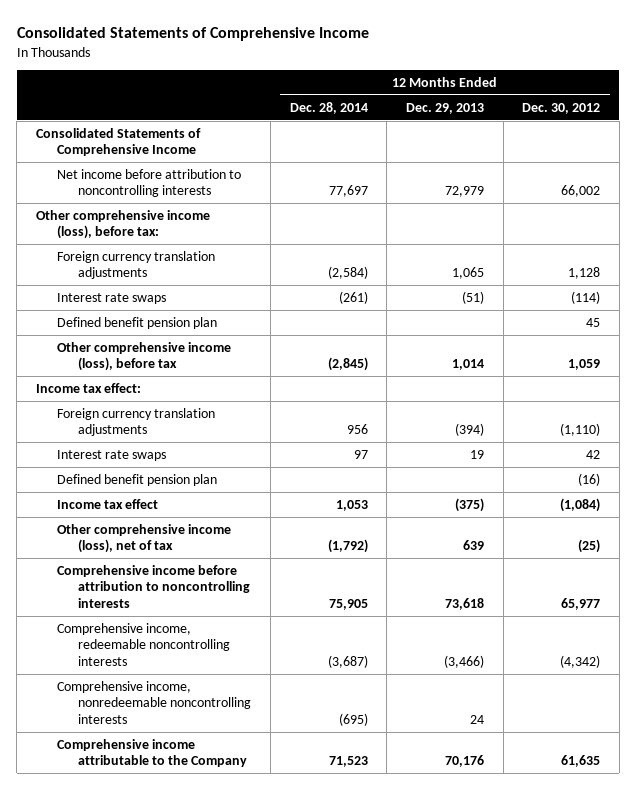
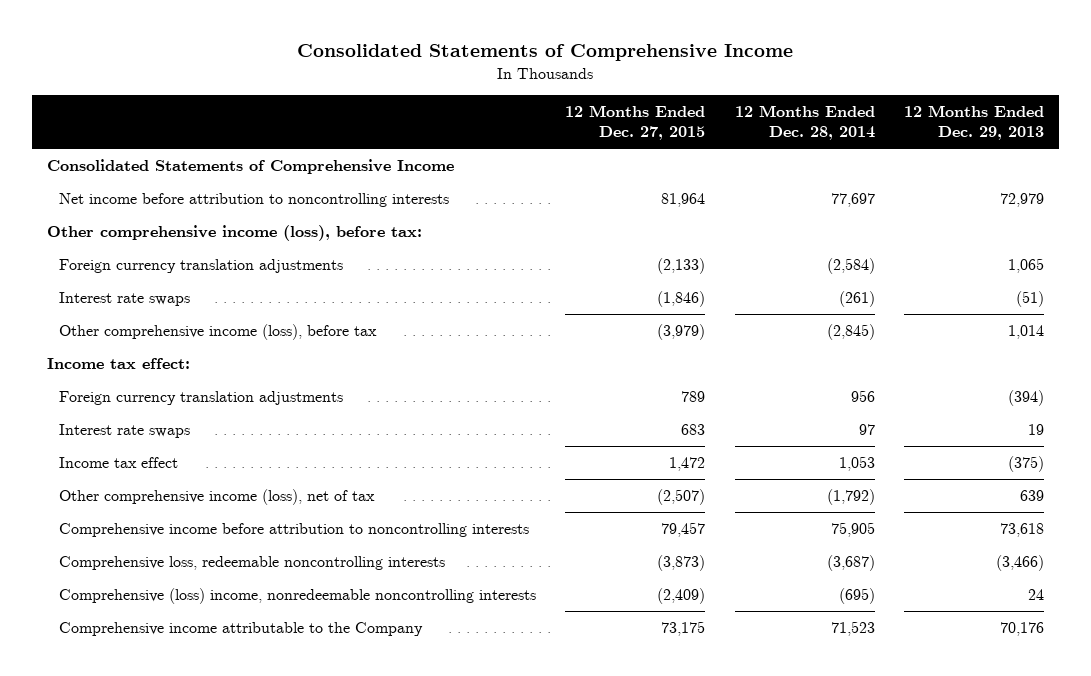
[522,102,601,114] Dec. 30, 2012 -> none
none -> [565,105,706,141] 12 Months Ended Dec. 27, 2015
[57,316,218,329] Defined benefit pension plan -> none
[57,473,218,486] Defined benefit pension plan -> none
[57,622,231,667] Comprehensive income, redeemable noncontrolling interests -> [59,555,446,570] Comprehensive loss, redeemable noncontrolling interests
[57,680,252,725] Comprehensive income, nonredeemable noncontrolling interests -> [59,587,537,604] Comprehensive (loss) income, nonredeemable noncontrolling interests

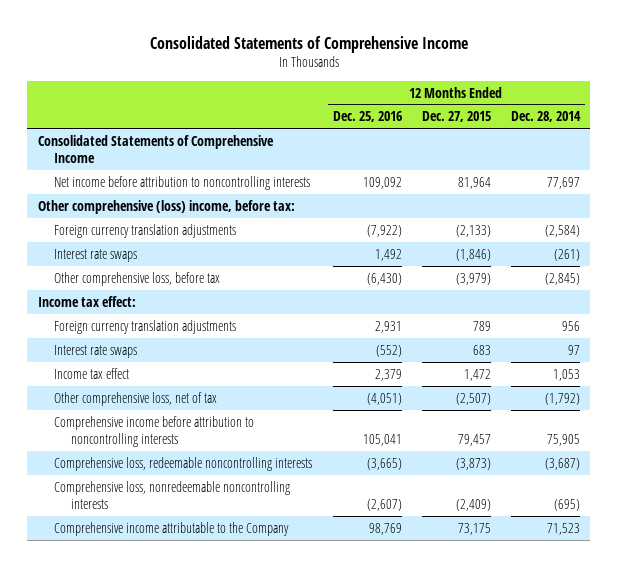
[903,105,1044,141] 12 Months Ended Dec. 29, 2013 -> none
none -> [332,111,402,123] Dec. 25, 2016
[46,224,422,241] Other comprehensive income (loss), before tax: -> [37,199,295,214] Other comprehensive (loss) income, before tax:
[59,323,378,340] Other comprehensive income (loss), before tax -> [54,271,221,286] Other comprehensive loss, before tax
[59,488,376,505] Other comprehensive income (loss), net of tax -> [54,391,218,406] Other comprehensive loss, net of tax
[59,587,537,604] Comprehensive (loss) income, nonredeemable noncontrolling interests -> [54,480,291,510] Comprehensive loss, nonredeemable noncontrolling interests

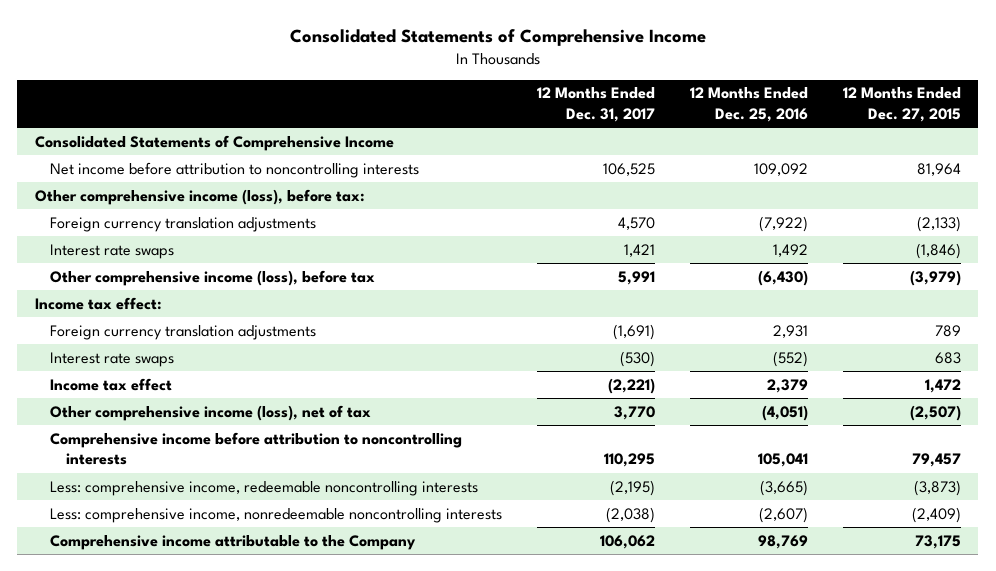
[510,111,581,123] Dec. 28, 2014 -> none
none -> [537,87,656,123] 12 Months Ended Dec. 31, 2017
[37,199,295,214] Other comprehensive (loss) income, before tax: -> [34,188,365,205] Other comprehensive income (loss), before tax:
[54,271,221,286] Other comprehensive loss, before tax -> [50,269,376,286] Other comprehensive income (loss), before tax
[54,391,218,406] Other comprehensive loss, net of tax -> [50,404,372,421] Other comprehensive income (loss), net of tax
[54,456,313,471] Comprehensive loss, redeemable noncontrolling interests -> [50,480,479,496] Less: comprehensive income, redeemable noncontrolling interests
[54,480,291,510] Comprehensive loss, nonredeemable noncontrolling interests -> [50,507,503,523] Less: comprehensive income, nonredeemable noncontrolling interests

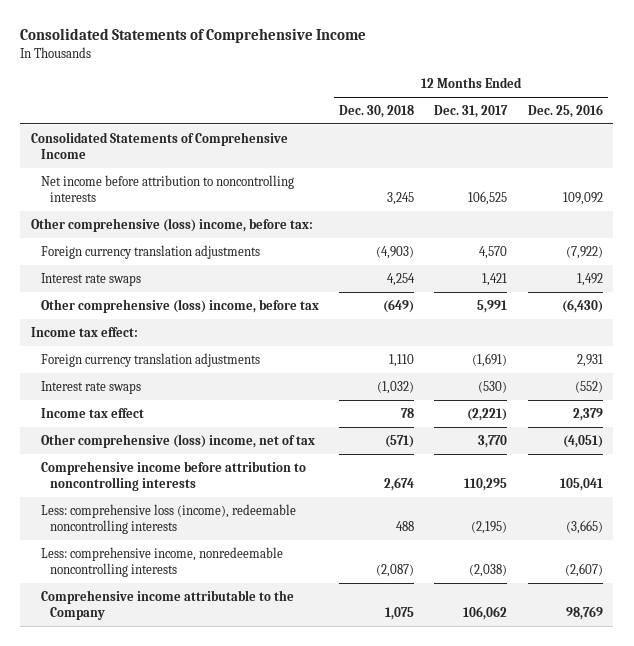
[842,87,961,123] 12 Months Ended Dec. 27, 2015 -> none
none -> [338,104,414,118] Dec. 30, 2018
[34,188,365,205] Other comprehensive income (loss), before tax: -> [30,217,313,232] Other comprehensive (loss) income, before tax:
[50,269,376,286] Other comprehensive income (loss), before tax -> [40,298,319,313] Other comprehensive (loss) income, before tax
[50,404,372,421] Other comprehensive income (loss), net of tax -> [40,433,315,448] Other comprehensive (loss) income, net of tax
[50,480,479,496] Less: comprehensive income, redeemable noncontrolling interests -> [40,503,296,535] Less: comprehensive loss (income), redeemable noncontrolling interests

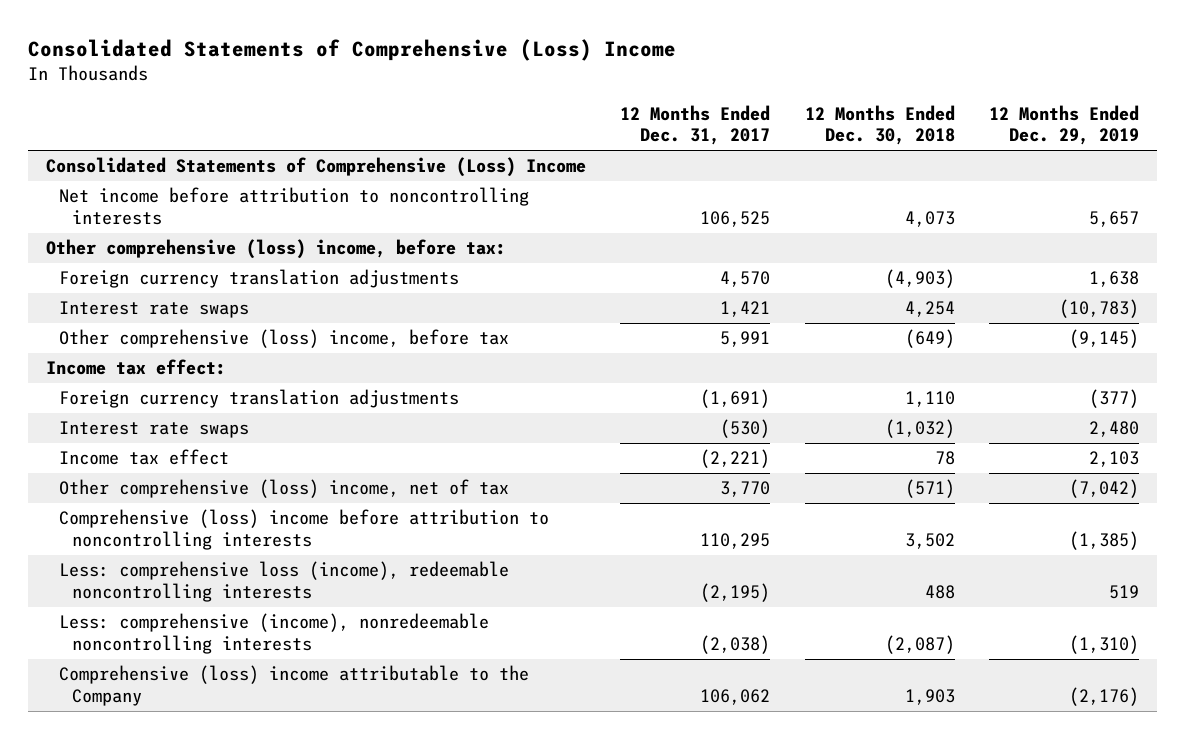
[20,28,367,44] Consolidated Statements of Comprehensive Income -> [28,39,677,62] Consolidated Statements of Comprehensive (Loss) Income
[527,103,603,118] Dec. 25, 2016 -> none
none -> [989,104,1140,146] 12 Months Ended Dec. 29, 2019
[30,131,288,160] Consolidated Statements of Comprehensive Income -> [45,157,586,178] Consolidated Statements of Comprehensive (Loss) Income
[386,192,414,206] 3,245 -> [904,210,955,227] 4,073
[40,460,306,492] Comprehensive income before attribution to noncontrolling interests -> [58,509,549,550] Comprehensive (loss) income before attribution to noncontrolling interests
[383,477,414,492] 2,674 -> [904,532,955,549] 3,502
[40,546,283,578] Less: comprehensive income, nonredeemable noncontrolling interests -> [58,613,489,654] Less: comprehensive (income), nonredeemable noncontrolling interests
[40,589,294,621] Comprehensive income attributable to the Company -> [58,665,529,706] Comprehensive (loss) income attributable to the Company
[384,607,414,621] 1,075 -> [904,688,955,705] 1,903

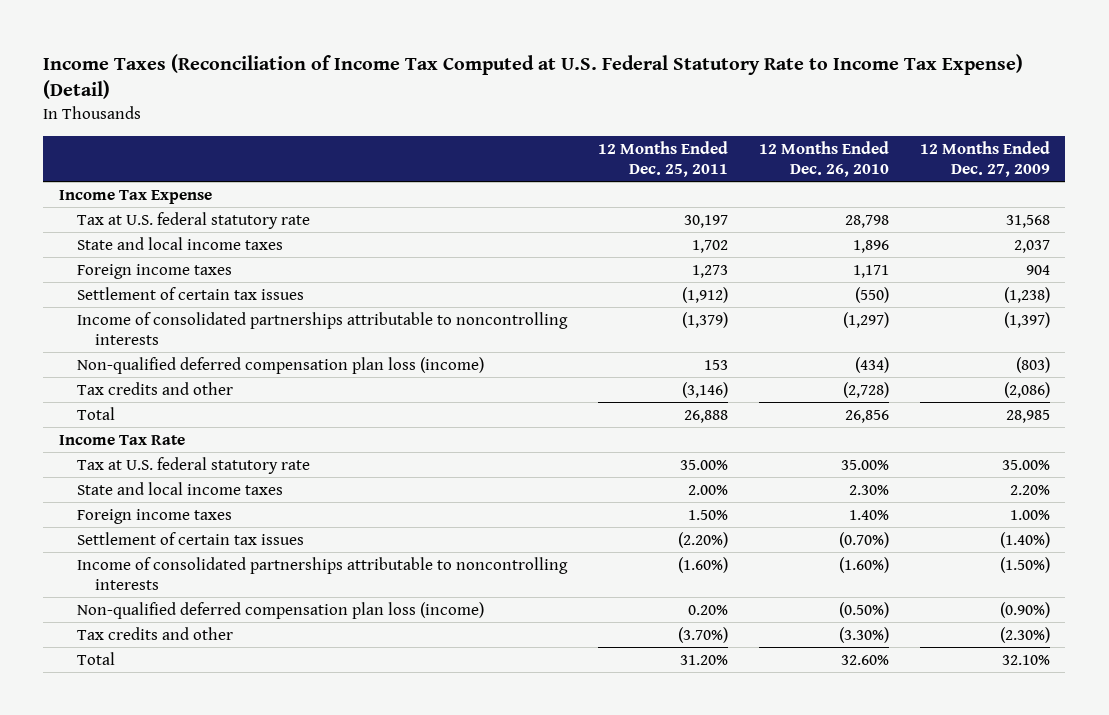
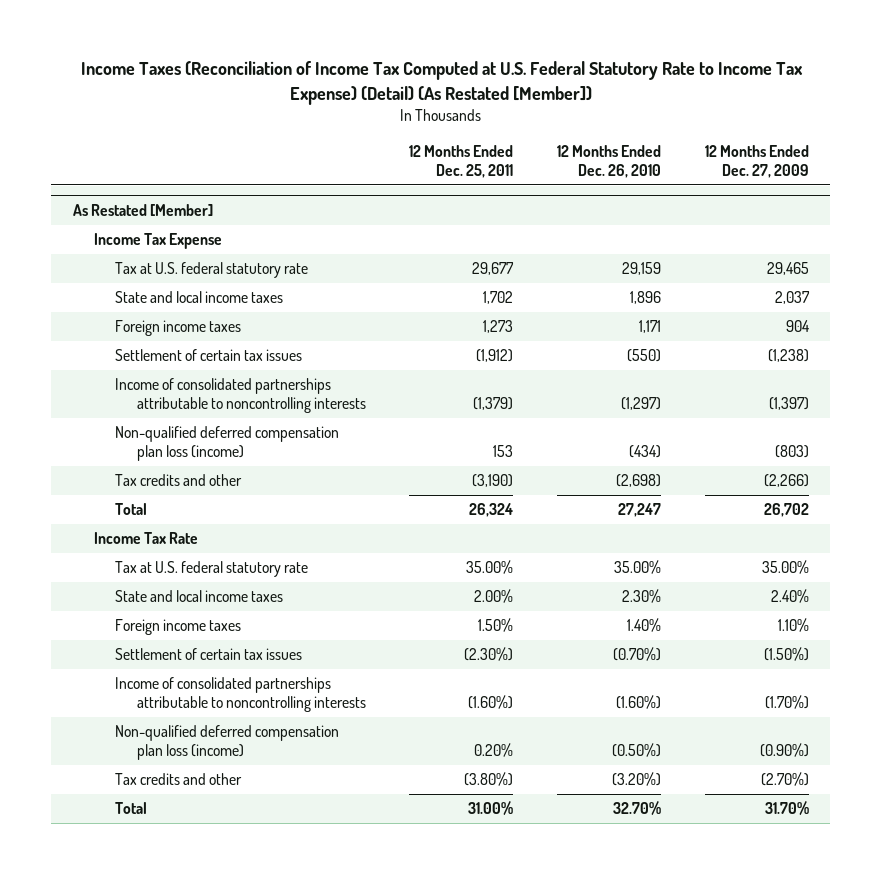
[43,53,1024,100] Income Taxes (Reconciliation of Income Tax Computed at U.S. Federal Statutory Rate to Income Tax Expense) (Detail) -> [80,61,803,105] Income Taxes (Reconciliation of Income Tax Computed at U.S. Federal Statutory Rate to Income Tax Expense) (Detail) (As Restated [Member])
none -> [73,203,214,216] As Restated [Member]
[683,214,728,228] 30,197 -> [472,262,515,276] 29,677
[844,214,889,228] 28,798 -> [621,262,661,276] 29,159
[1005,214,1050,228] 31,568 -> [766,262,809,276] 29,465
[681,381,728,398] (3,146) -> [472,474,514,488] (3,190)
[842,381,889,398] (2,728) -> [615,474,661,488] (2,698)
[1003,381,1050,398] (2,086) -> [763,474,809,488] (2,266)
[683,409,728,423] 26,888 -> [469,503,514,518] 26,324
[844,409,889,423] 26,856 -> [617,503,661,518] 27,247
[1005,409,1050,423] 28,985 -> [763,503,809,518] 26,702
[1009,484,1050,495] 2.20% -> [770,589,809,604] 2.40%
[1009,509,1050,520] 1.00% -> [777,618,809,633] 1.10%
[677,531,728,548] (2.20%) -> [464,647,514,662] (2.30%)
[999,531,1050,548] (1.40%) -> [763,647,809,662] (1.50%)
[999,556,1050,573] (1.50%) -> [764,695,809,710] (1.70%)
[677,626,728,643] (3.70%) -> [464,772,514,787] (3.80%)
[838,626,889,643] (3.30%) -> [611,772,661,787] (3.20%)
[999,626,1050,643] (2.30%) -> [760,772,809,787] (2.70%)
[679,654,728,665] 31.20% -> [468,801,514,816] 31.00%
[840,654,889,665] 32.60% -> [612,801,661,816] 32.70%
[1001,654,1050,665] 32.10% -> [764,801,809,816] 31.70%

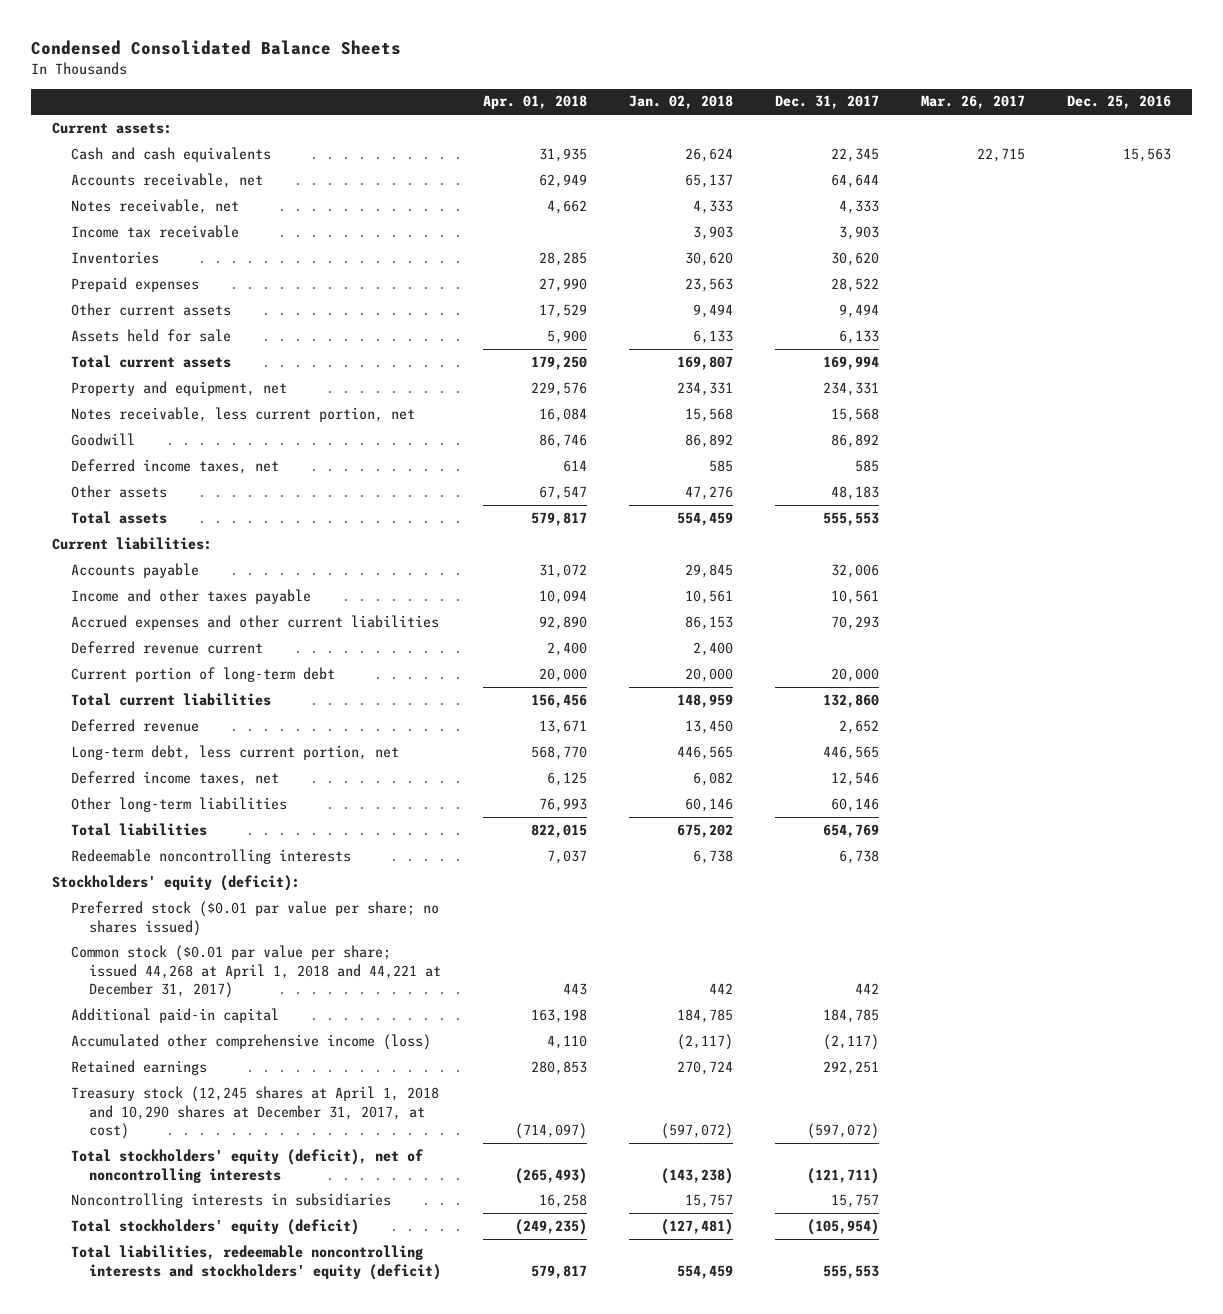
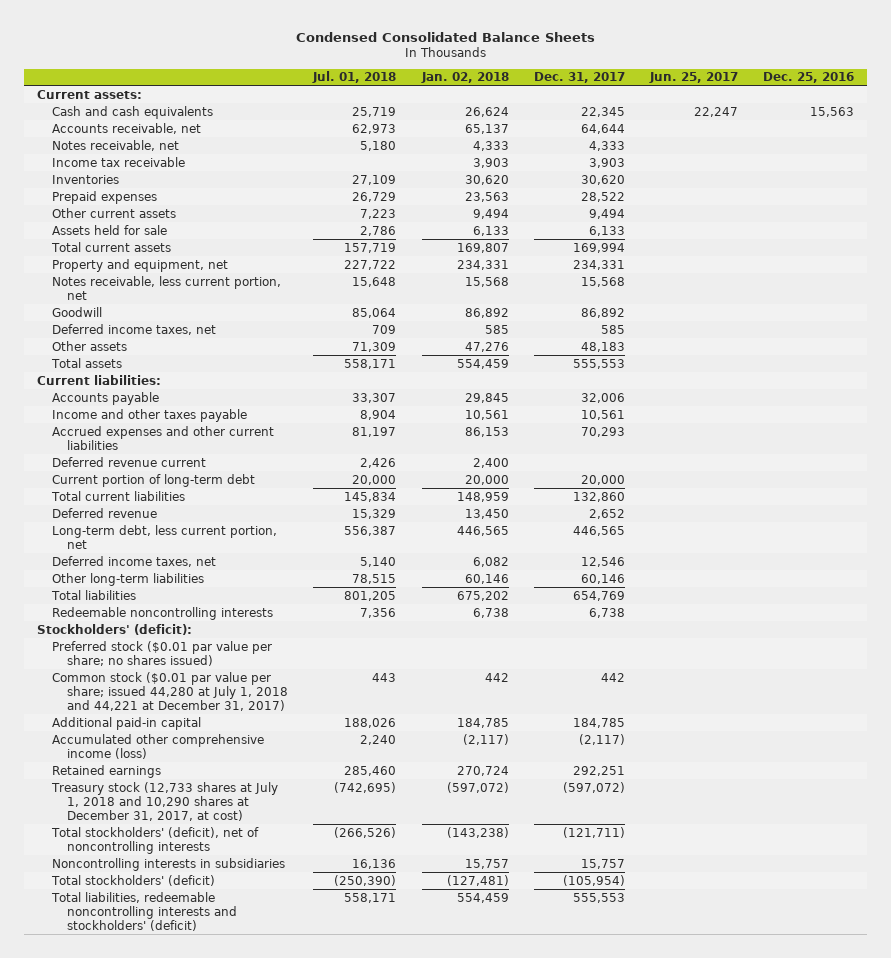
[483,95,588,110] Apr. 01, 2018 -> none
[921,95,1026,110] Mar. 26, 2017 -> none
none -> [312,71,397,84] Jul. 01, 2018
none -> [649,72,739,84] Jun. 25, 2017
[52,874,301,891] Stockholders' equity (deficit): -> [36,623,192,635] Stockholders' (deficit):
[70,944,442,999] Common stock ($0.01 par value per share; issued 44,268 at April 1, 2018 and 44,221 at December 31, 2017) -> [51,671,289,711] Common stock ($0.01 par value per share; issued 44,280 at July 1, 2018 and 44,221 at December 31, 2017)
[70,1085,439,1140] Treasury stock (12,245 shares at April 1, 2018 and 10,290 shares at December 31, 2017, at cost) -> [50,781,278,821] Treasury stock (12,733 shares at July 1, 2018 and 10,290 shares at December 31, 2017, at cost)
[70,1148,424,1183] Total stockholders' equity (deficit), net of noncontrolling interests -> [50,826,259,854] Total stockholders' (deficit), net of noncontrolling interests
[70,1218,359,1235] Total stockholders' equity (deficit) -> [50,874,215,886] Total stockholders' (deficit)
[70,1244,442,1280] Total liabilities, redeemable noncontrolling interests and stockholders' equity (deficit) -> [50,891,238,931] Total liabilities, redeemable noncontrolling interests and stockholders' (deficit)

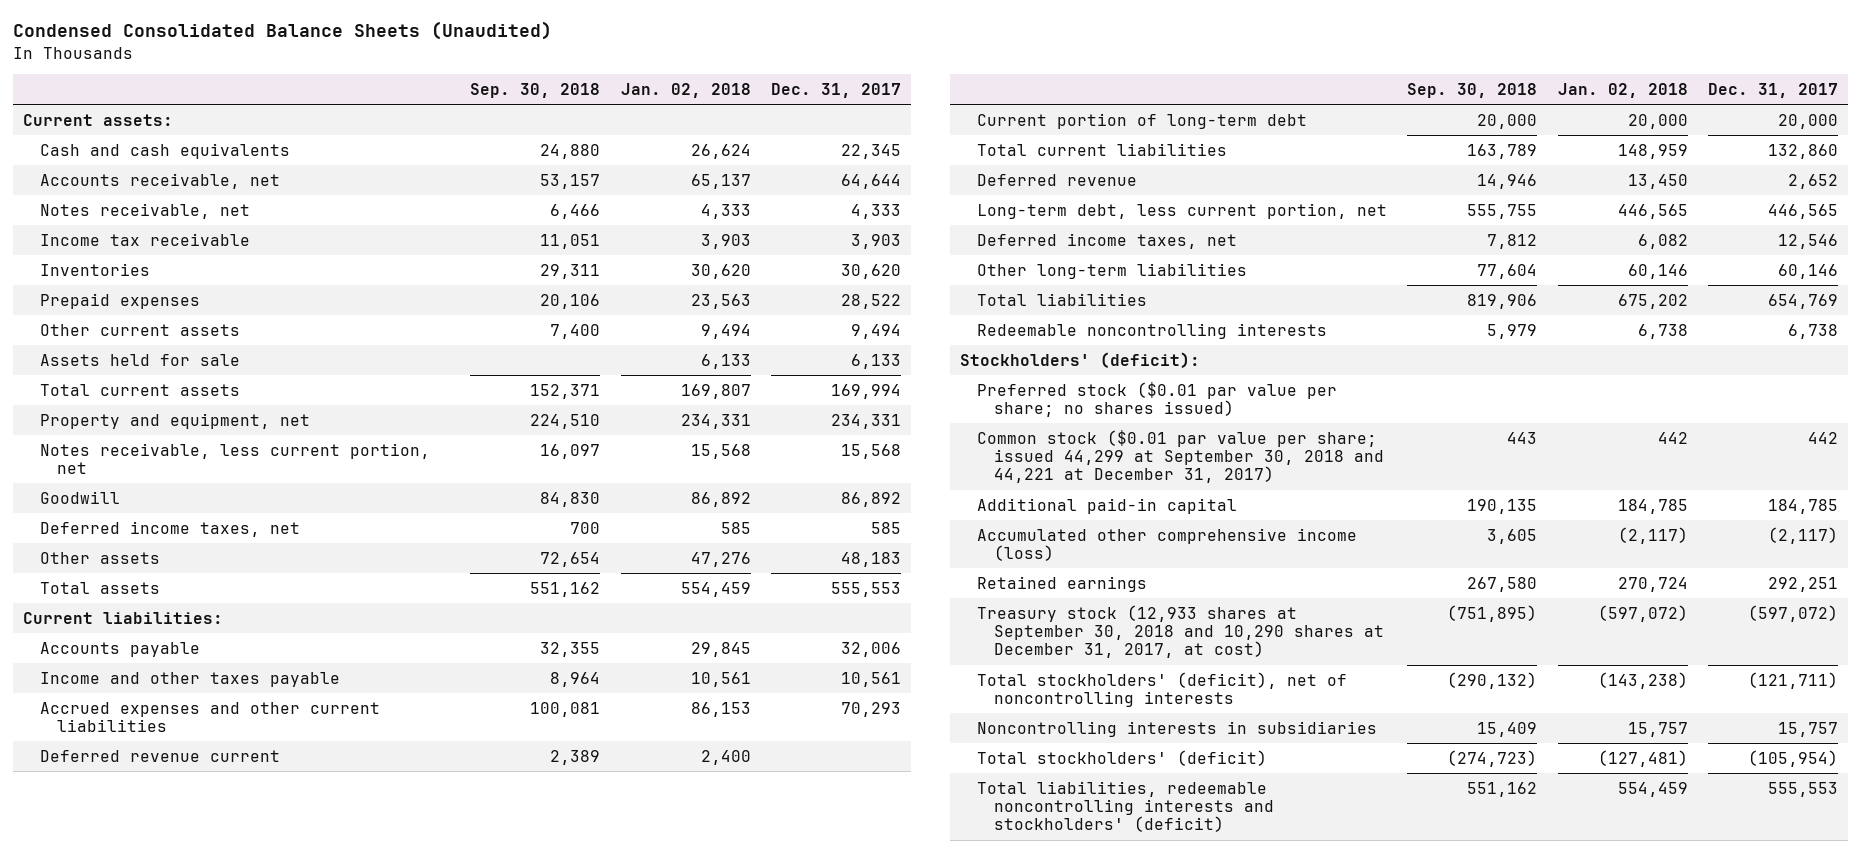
[295,31,595,42] Condensed Consolidated Balance Sheets -> [13,21,553,41] Condensed Consolidated Balance Sheets (Unaudited)
[312,71,397,84] Jul. 01, 2018 -> none
[649,72,739,84] Jun. 25, 2017 -> none
[763,72,855,84] Dec. 25, 2016 -> none
none -> [470,82,601,98] Sep. 30, 2018
[51,671,289,711] Common stock ($0.01 par value per share; issued 44,280 at July 1, 2018 and 44,221 at December 31, 2017) -> [977,429,1385,484] Common stock ($0.01 par value per share; issued 44,299 at September 30, 2018 and 44,221 at December 31, 2017)
[50,781,278,821] Treasury stock (12,733 shares at July 1, 2018 and 10,290 shares at December 31, 2017, at cost) -> [977,604,1385,659] Treasury stock (12,933 shares at September 30, 2018 and 10,290 shares at December 31, 2017, at cost)

